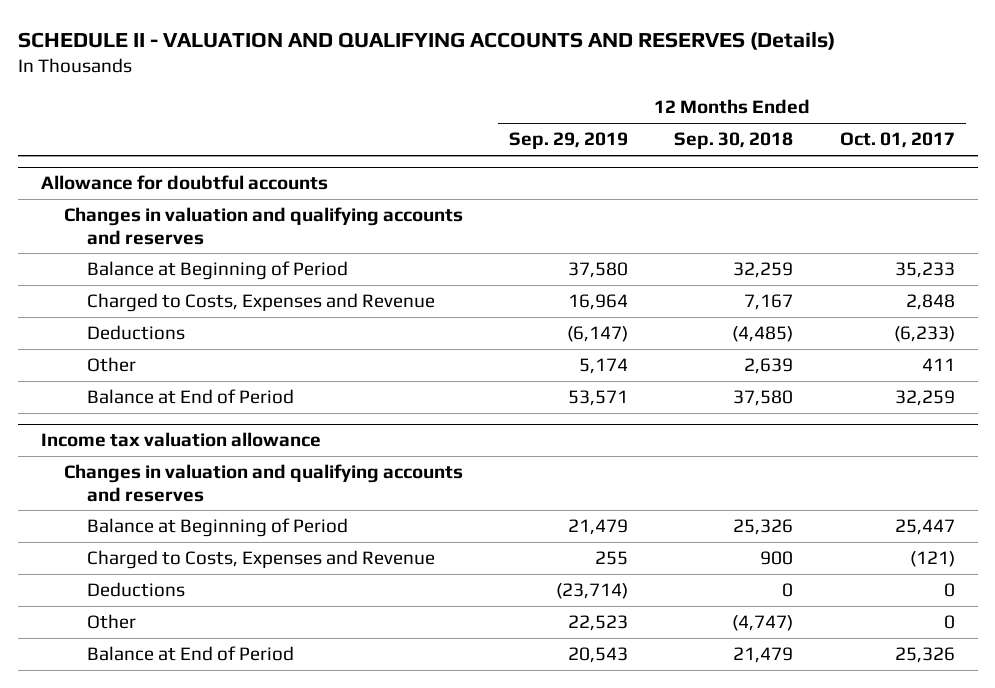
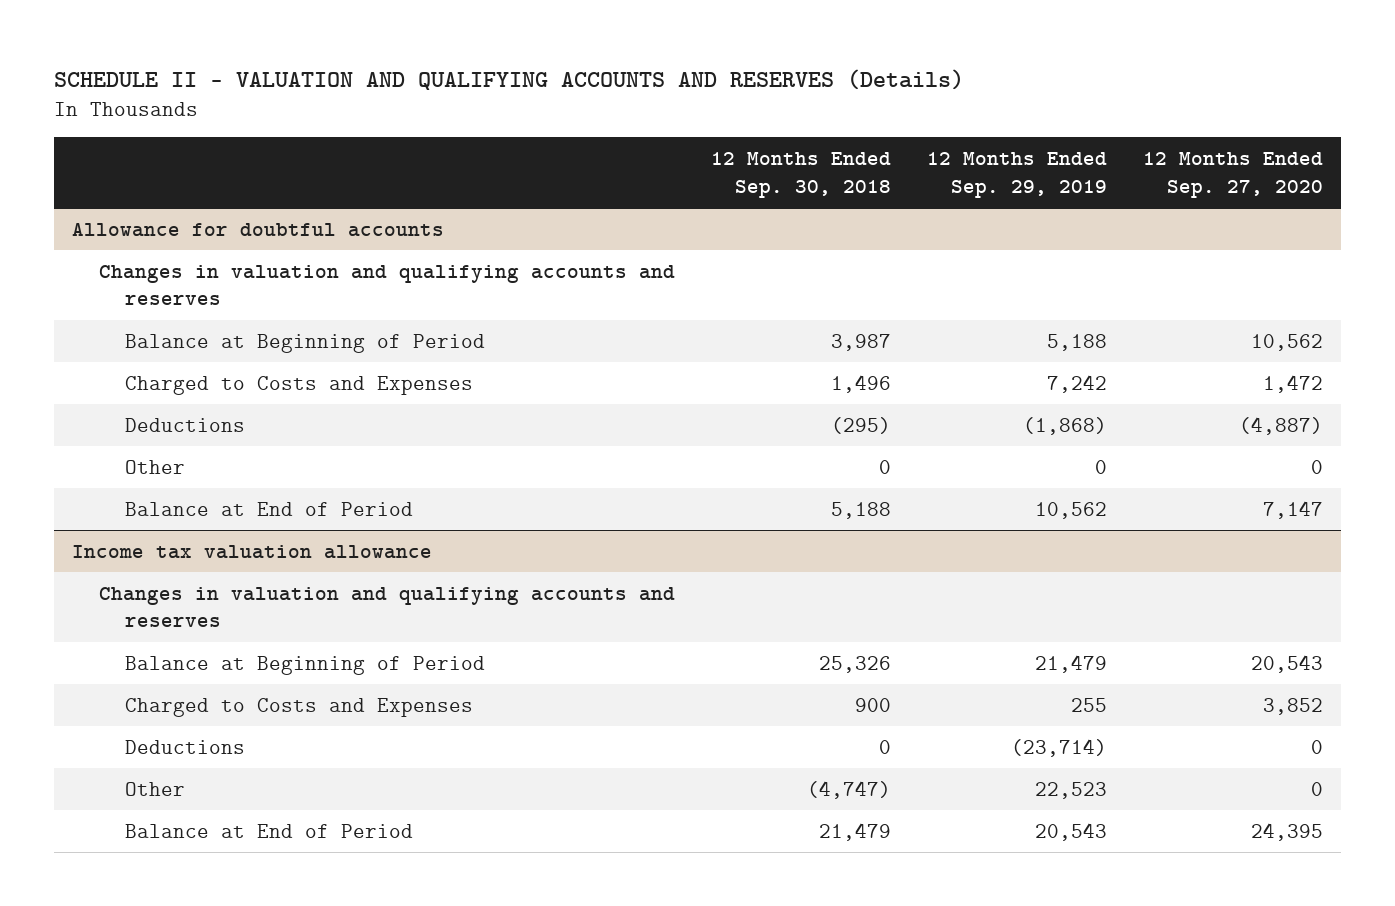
[839,132,955,149] Oct. 01, 2017 -> none
none -> [1142,152,1323,198] 12 Months Ended Sep. 27, 2020
[568,262,629,279] 37,580 -> [1046,333,1107,351] 5,188
[733,262,794,279] 32,259 -> [830,333,891,351] 3,987
[87,293,436,313] Charged to Costs, Expenses and Revenue -> [125,375,474,395] Charged to Costs and Expenses
[568,294,629,311] 16,964 -> [1046,374,1107,393] 7,242
[744,294,794,311] 7,167 -> [830,374,891,393] 1,496
[567,326,629,343] (6,147) -> [1022,416,1107,435] (1,868)
[732,326,794,343] (4,485) -> [830,416,891,434] (295)
[579,358,629,375] 5,174 -> [1094,459,1107,474] 0
[744,358,794,375] 2,639 -> [878,459,891,474] 0
[568,390,629,407] 53,571 -> [1034,501,1107,519] 10,562
[733,390,794,407] 37,580 -> [830,501,891,519] 5,188
[87,550,436,570] Charged to Costs, Expenses and Revenue -> [125,697,474,717] Charged to Costs and Expenses

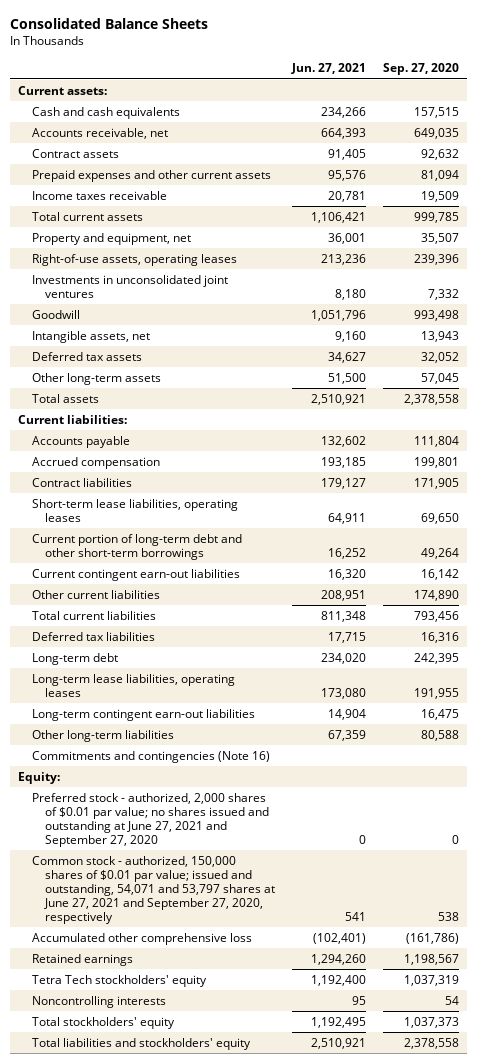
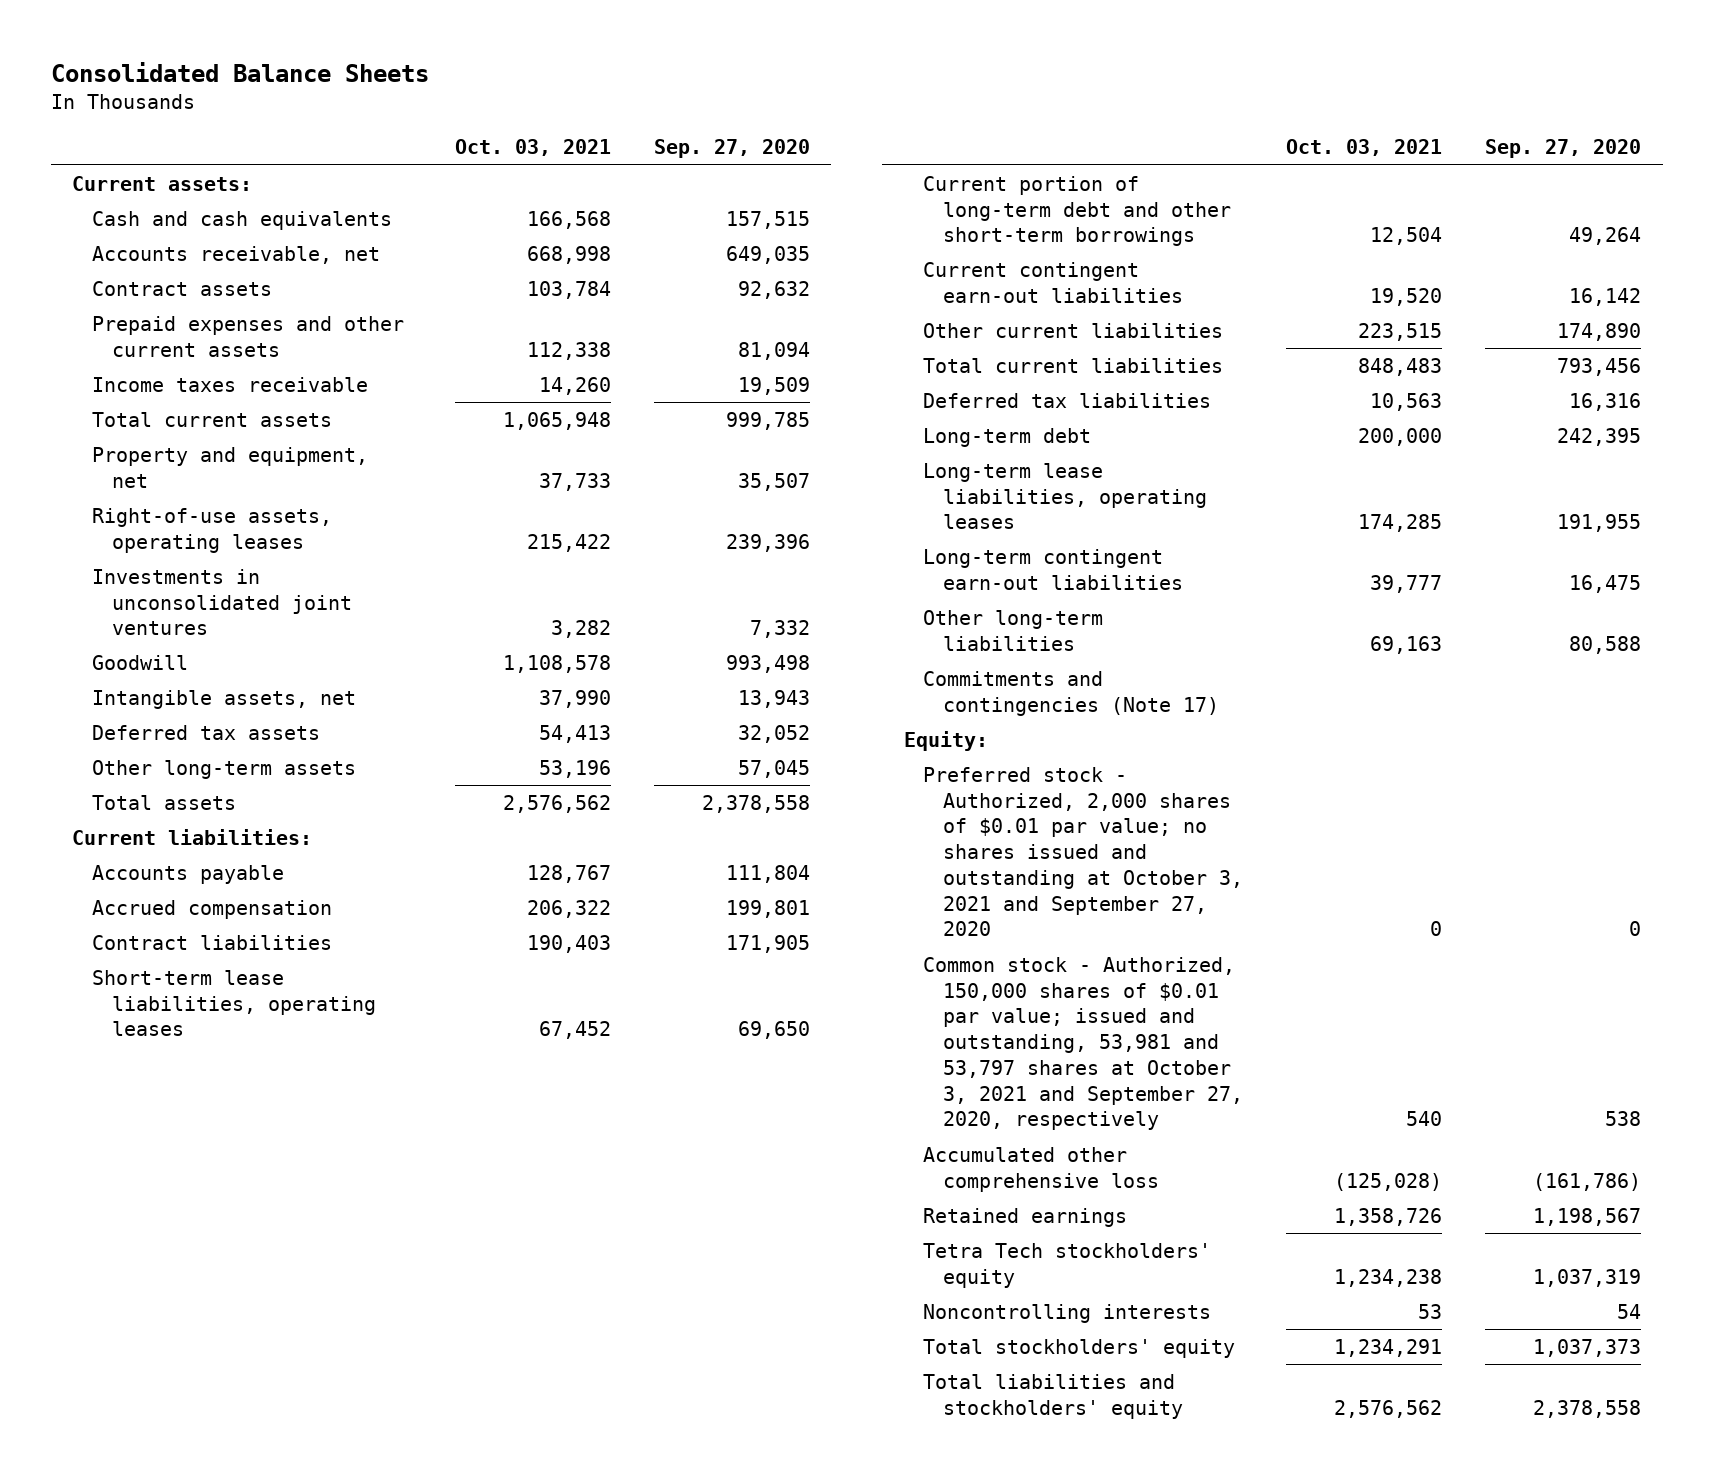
[291,63,367,75] Jun. 27, 2021 -> none
none -> [455,139,612,157] Oct. 03, 2021
[31,751,270,764] Commitments and contingencies (Note 16) -> [923,670,1220,716] Commitments and contingencies (Note 17)
[31,793,270,847] Preferred stock - authorized, 2,000 shares of $0.01 par value; no shares issued and outstanding at June 27, 2021 and September 27, 2020 -> [923,766,1244,937] Preferred stock - Authorized, 2,000 shares of $0.01 par value; no shares issued and outstanding at October 3, 2021 and September 27, 2020
[31,856,276,924] Common stock - authorized, 150,000 shares of $0.01 par value; issued and outstanding, 54,071 and 53,797 shares at June 27, 2021 and September 27, 2020, respectively -> [923,956,1244,1131] Common stock - Authorized, 150,000 shares of $0.01 par value; issued and outstanding, 53,981 and 53,797 shares at October 3, 2021 and September 27, 2020, respectively

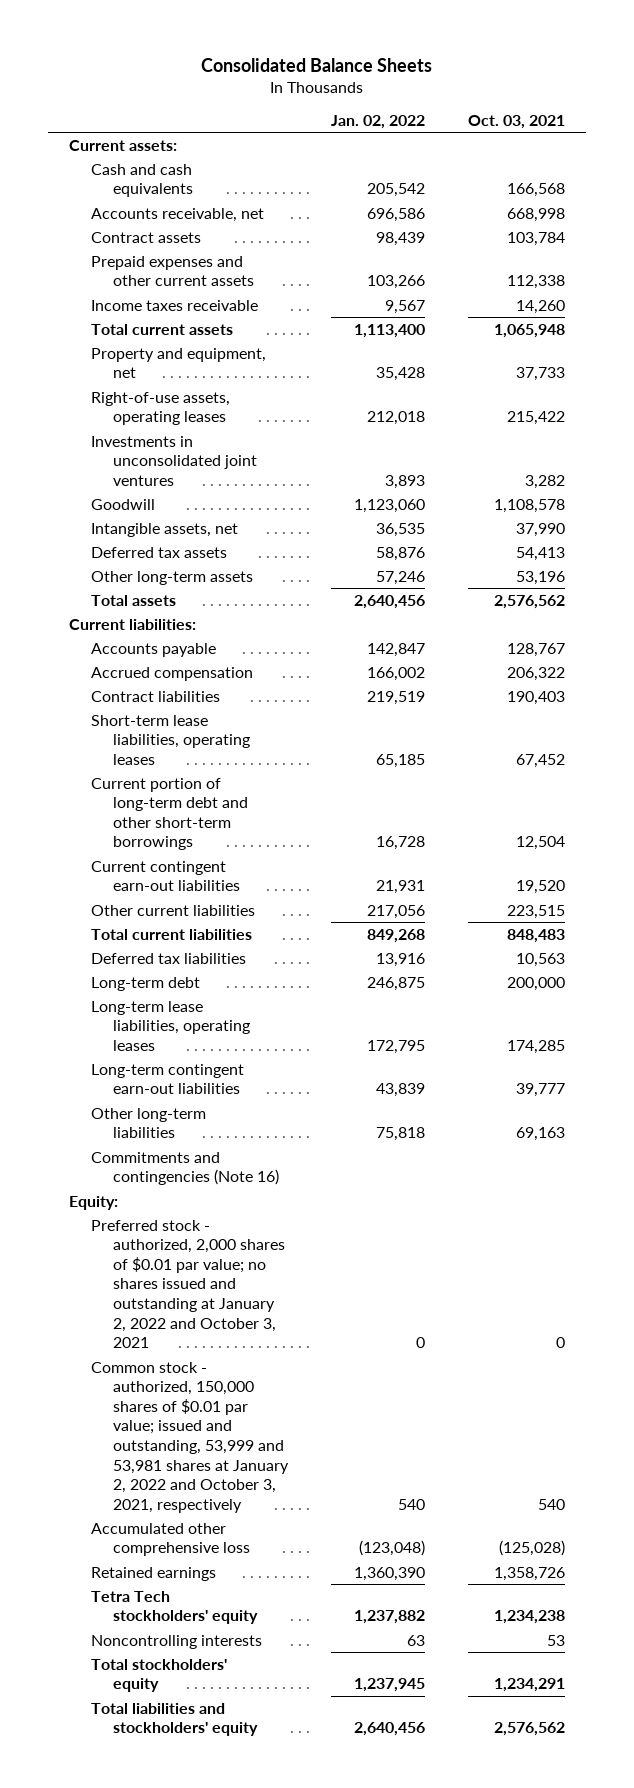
[653,139,810,159] Sep. 27, 2020 -> none
none -> [331,114,426,129] Jan. 02, 2022
[923,670,1220,716] Commitments and contingencies (Note 17) -> [91,1151,280,1186] Commitments and contingencies (Note 16)
[923,766,1244,937] Preferred stock - Authorized, 2,000 shares of $0.01 par value; no shares issued and outstanding at October 3, 2021 and September 27, 2020 -> [91,1219,286,1349] Preferred stock - authorized, 2,000 shares of $0.01 par value; no shares issued and outstanding at January 2, 2022 and October 3, 2021
[923,956,1244,1131] Common stock - Authorized, 150,000 shares of $0.01 par value; issued and outstanding, 53,981 and 53,797 shares at October 3, 2021 and September 27, 2020, respectively -> [91,1361,290,1513] Common stock - authorized, 150,000 shares of $0.01 par value; issued and outstanding, 53,999 and 53,981 shares at January 2, 2022 and October 3, 2021, respectively

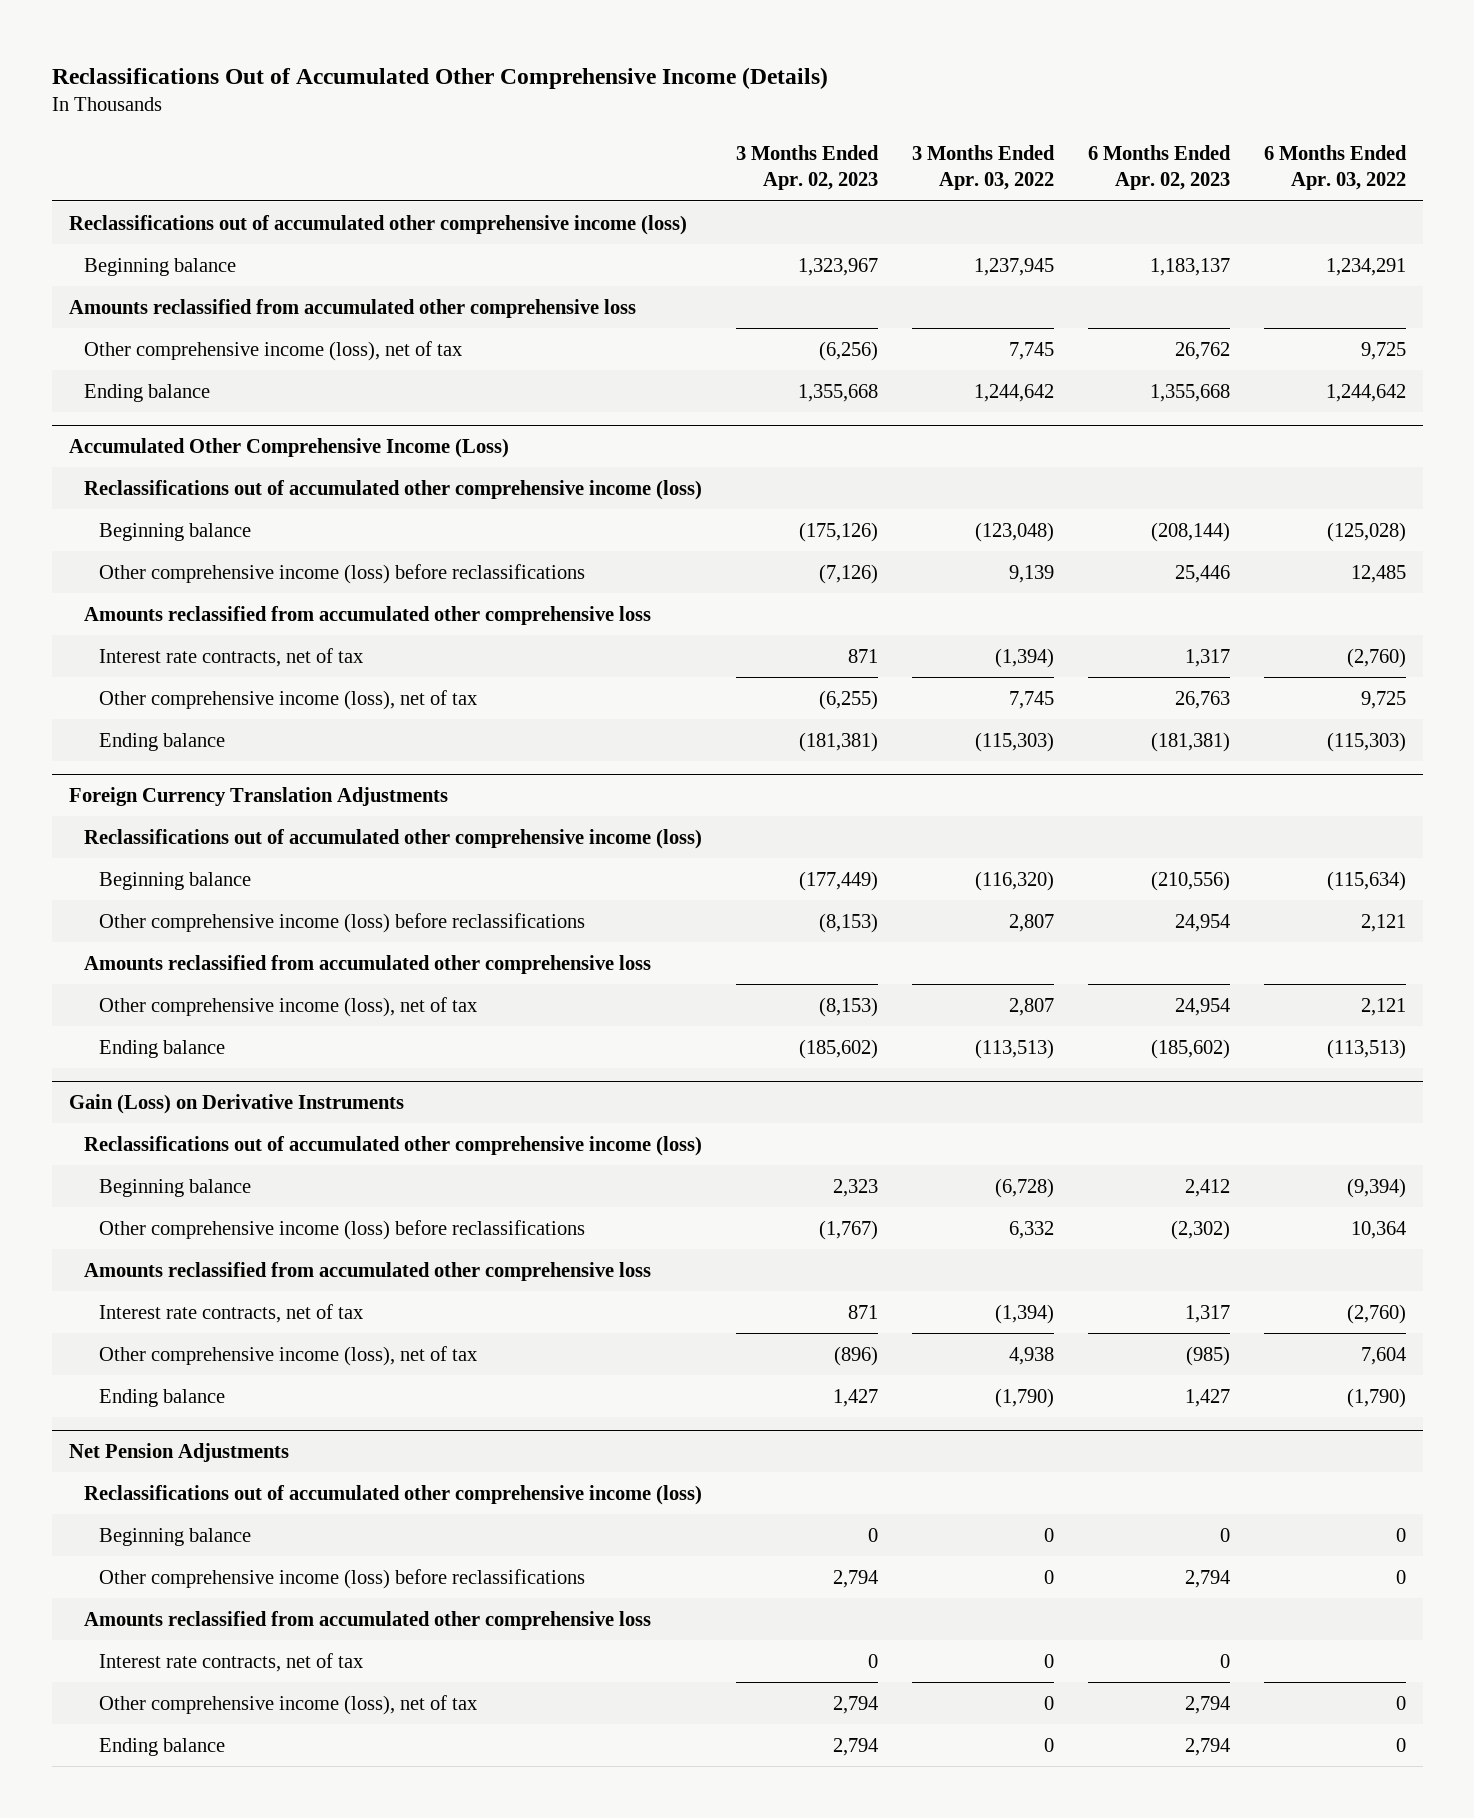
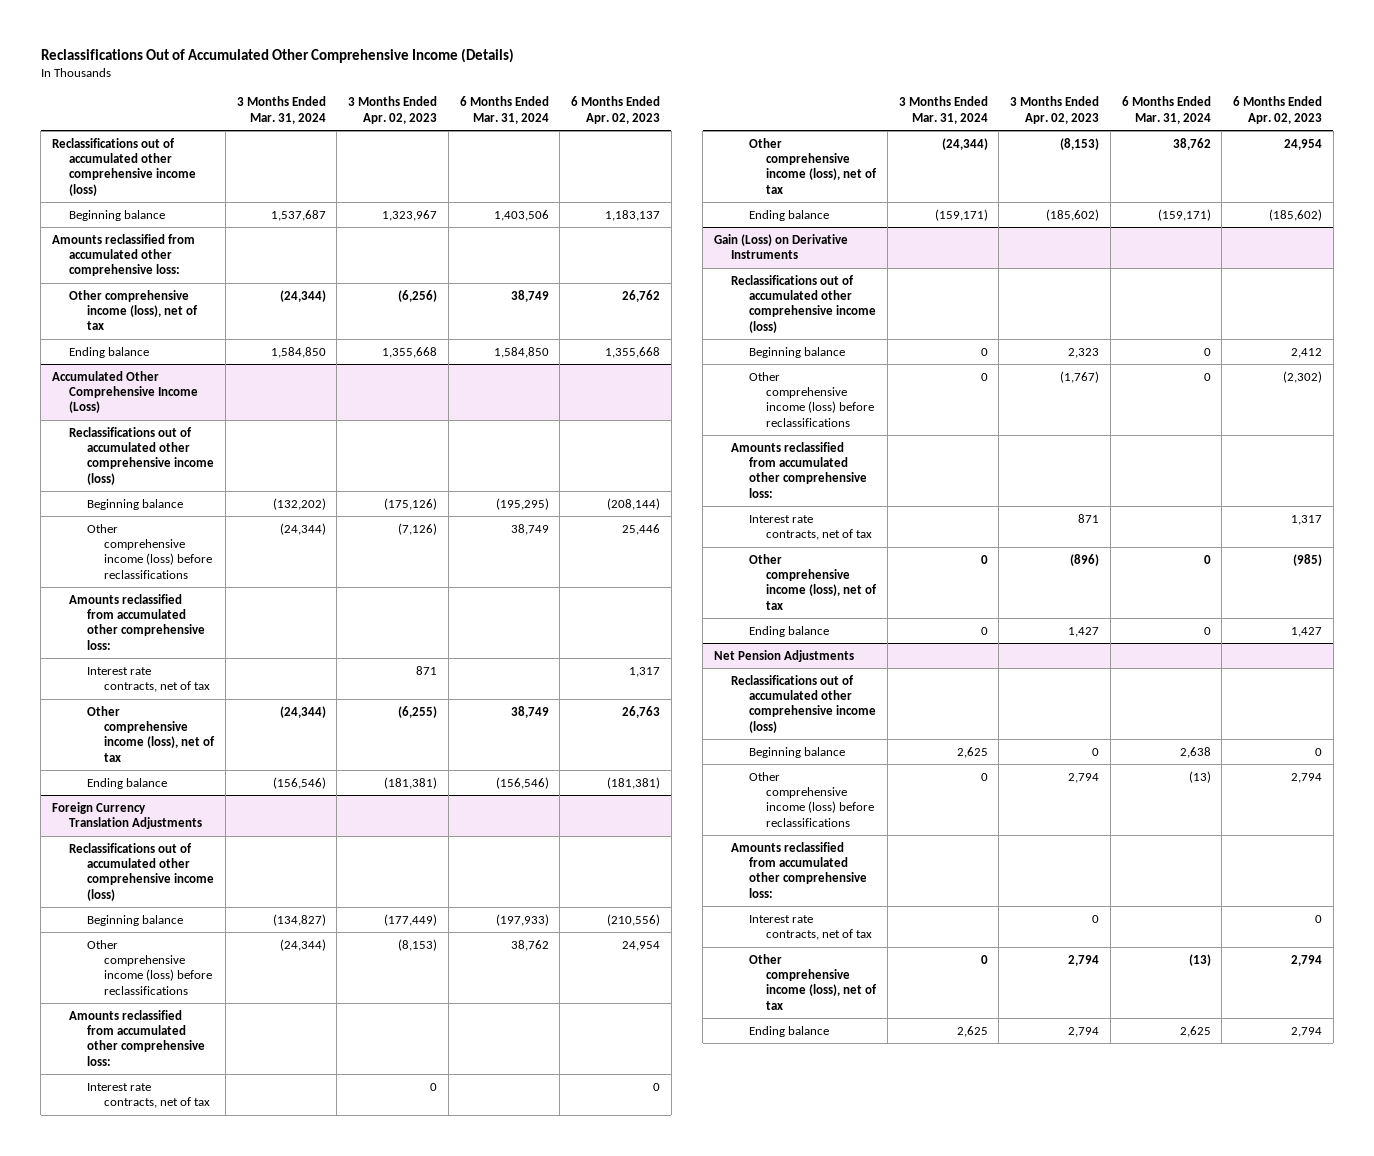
[911,144,1055,191] 3 Months Ended Apr. 03, 2022 -> none
[1263,144,1407,191] 6 Months Ended Apr. 03, 2022 -> none
none -> [236,96,326,124] 3 Months Ended Mar. 31, 2024
none -> [459,96,549,124] 6 Months Ended Mar. 31, 2024
[68,298,636,318] Amounts reclassified from accumulated other comprehensive loss -> [51,233,195,277] Amounts reclassified from accumulated other comprehensive loss:
[83,605,651,625] Amounts reclassified from accumulated other comprehensive loss -> [69,593,205,650] Amounts reclassified from accumulated other comprehensive loss:
[83,954,651,974] Amounts reclassified from accumulated other comprehensive loss -> [69,1009,205,1066] Amounts reclassified from accumulated other comprehensive loss:
none -> [86,1082,211,1109] Interest rate contracts, net of tax
[83,1261,651,1281] Amounts reclassified from accumulated other comprehensive loss -> [731,441,867,498] Amounts reclassified from accumulated other comprehensive loss:
[83,1610,651,1630] Amounts reclassified from accumulated other comprehensive loss -> [731,841,867,898] Amounts reclassified from accumulated other comprehensive loss:

